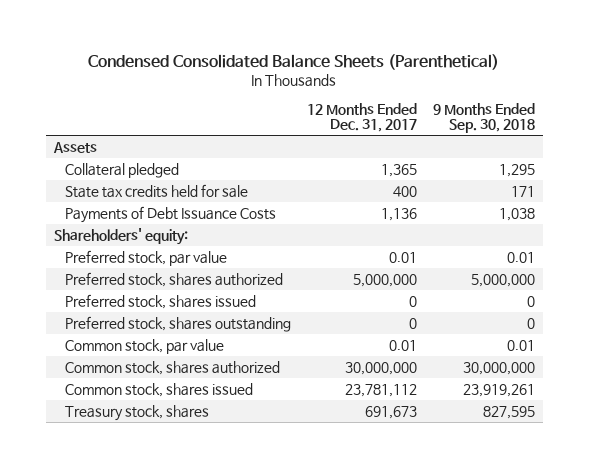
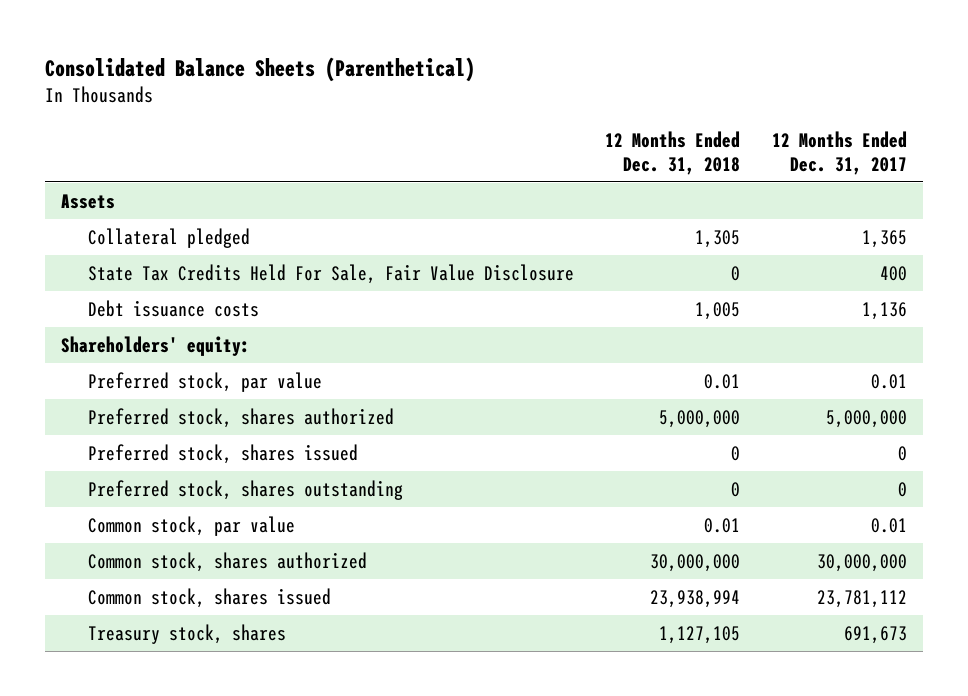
[88,53,500,70] Condensed Consolidated Balance Sheets (Parenthetical) -> [44,56,475,82] Consolidated Balance Sheets (Parenthetical)
[432,102,535,134] 9 Months Ended Sep. 30, 2018 -> none
none -> [605,130,741,175] 12 Months Ended Dec. 31, 2018
[65,183,249,198] State tax credits held for sale -> [87,263,574,284] State Tax Credits Held For Sale, Fair Value Disclosure
[65,205,277,223] Payments of Debt Issuance Costs -> [87,299,259,317] Debt issuance costs

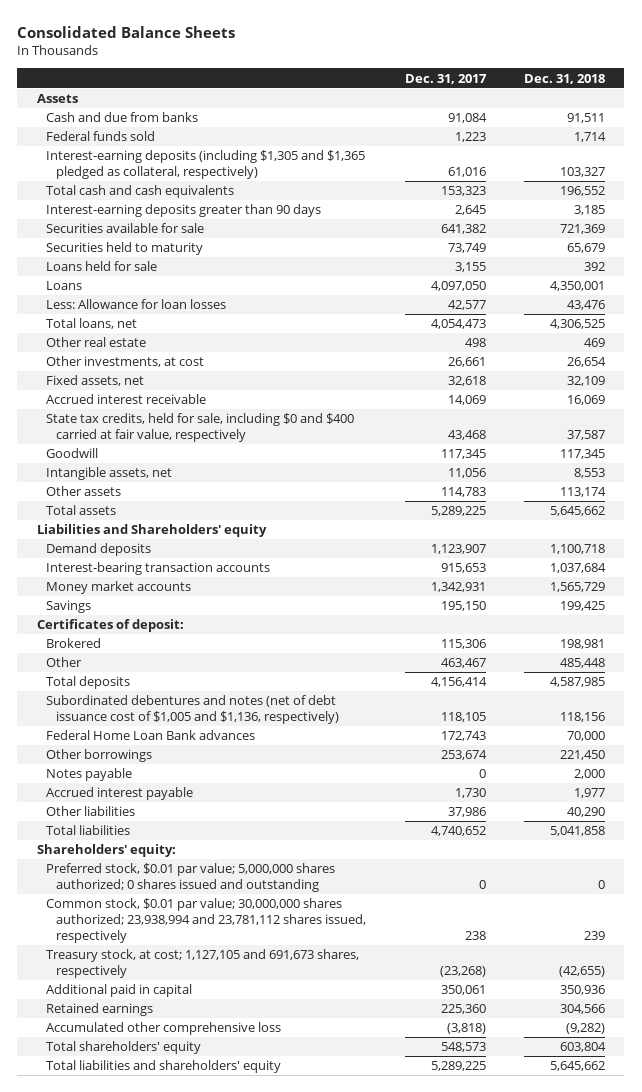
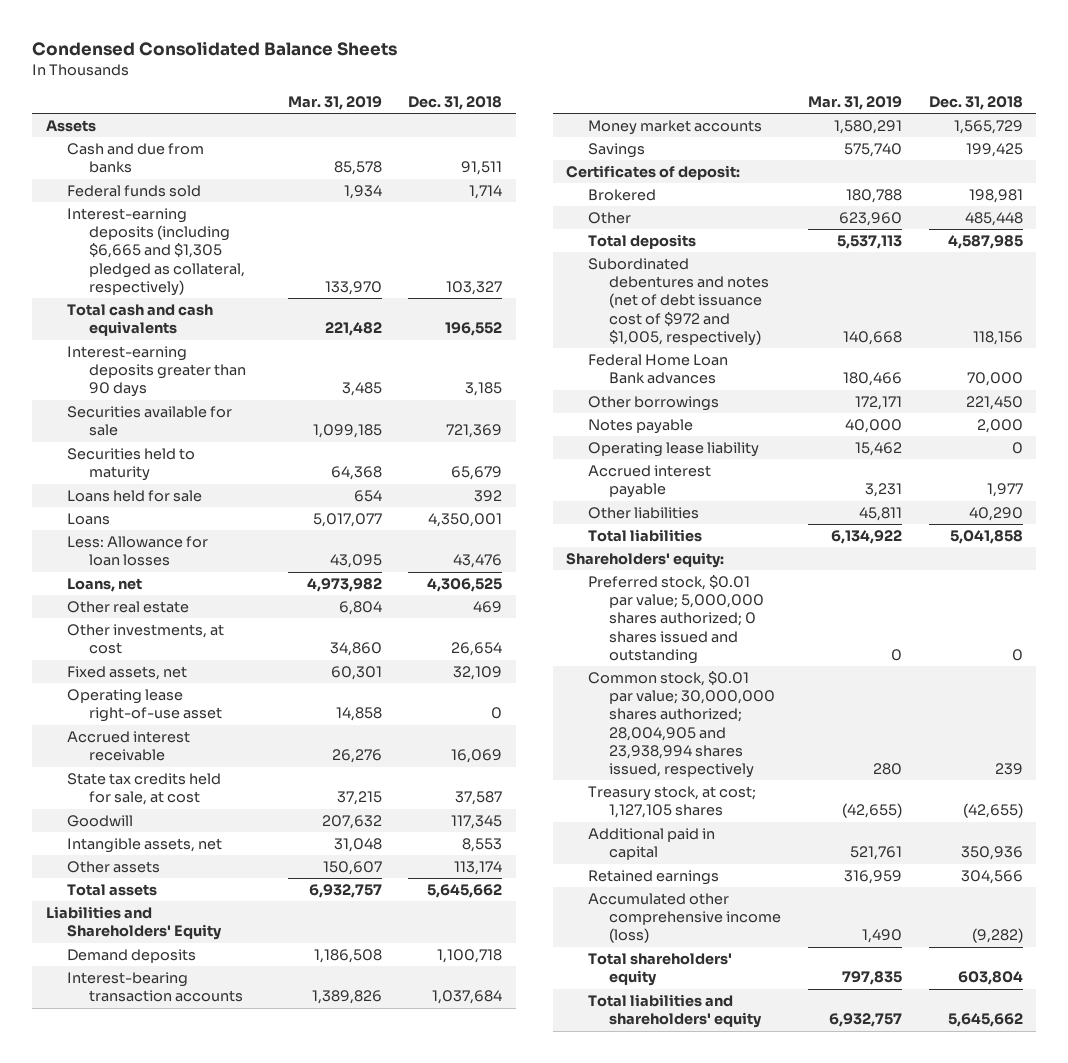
[17,25,236,38] Consolidated Balance Sheets -> [32,41,398,57] Condensed Consolidated Balance Sheets
[404,73,487,84] Dec. 31, 2017 -> none
none -> [287,95,382,110] Mar. 31, 2019
[46,150,366,180] Interest-earning deposits (including $1,305 and $1,365 pledged as collateral, respectively) -> [67,208,245,296] Interest-earning deposits (including $6,665 and $1,305 pledged as collateral, respectively)
[46,318,138,330] Total loans, net -> [67,578,143,593] Loans, net
none -> [67,689,222,723] Operating lease right-of-use asset
[46,413,355,443] State tax credits, held for sale, including $0 and $400 carried at fair value, respectively -> [67,773,222,806] State tax credits held for sale, at cost
[36,524,267,538] Liabilities and Shareholders' equity -> [45,906,223,941] Liabilities and Shareholders' Equity
[46,695,340,725] Subordinated debentures and notes (net of debt issuance cost of $1,005 and $1,136, respectively) -> [587,258,770,346] Subordinated debentures and notes (net of debt issuance cost of $972 and $1,005, respectively)
none -> [587,442,759,458] Operating lease liability
[46,898,367,944] Common stock, $0.01 par value; 30,000,000 shares authorized; 23,938,994 and 23,781,112 shares issued, respectively -> [587,671,776,779] Common stock, $0.01 par value; 30,000,000 shares authorized; 28,004,905 and 23,938,994 shares issued, respectively
[46,949,360,979] Treasury stock, at cost; 1,127,105 and 691,673 shares, respectively -> [587,786,756,819] Treasury stock, at cost; 1,127,105 shares
[46,1022,282,1036] Accumulated other comprehensive loss -> [587,893,782,944] Accumulated other comprehensive income (loss)

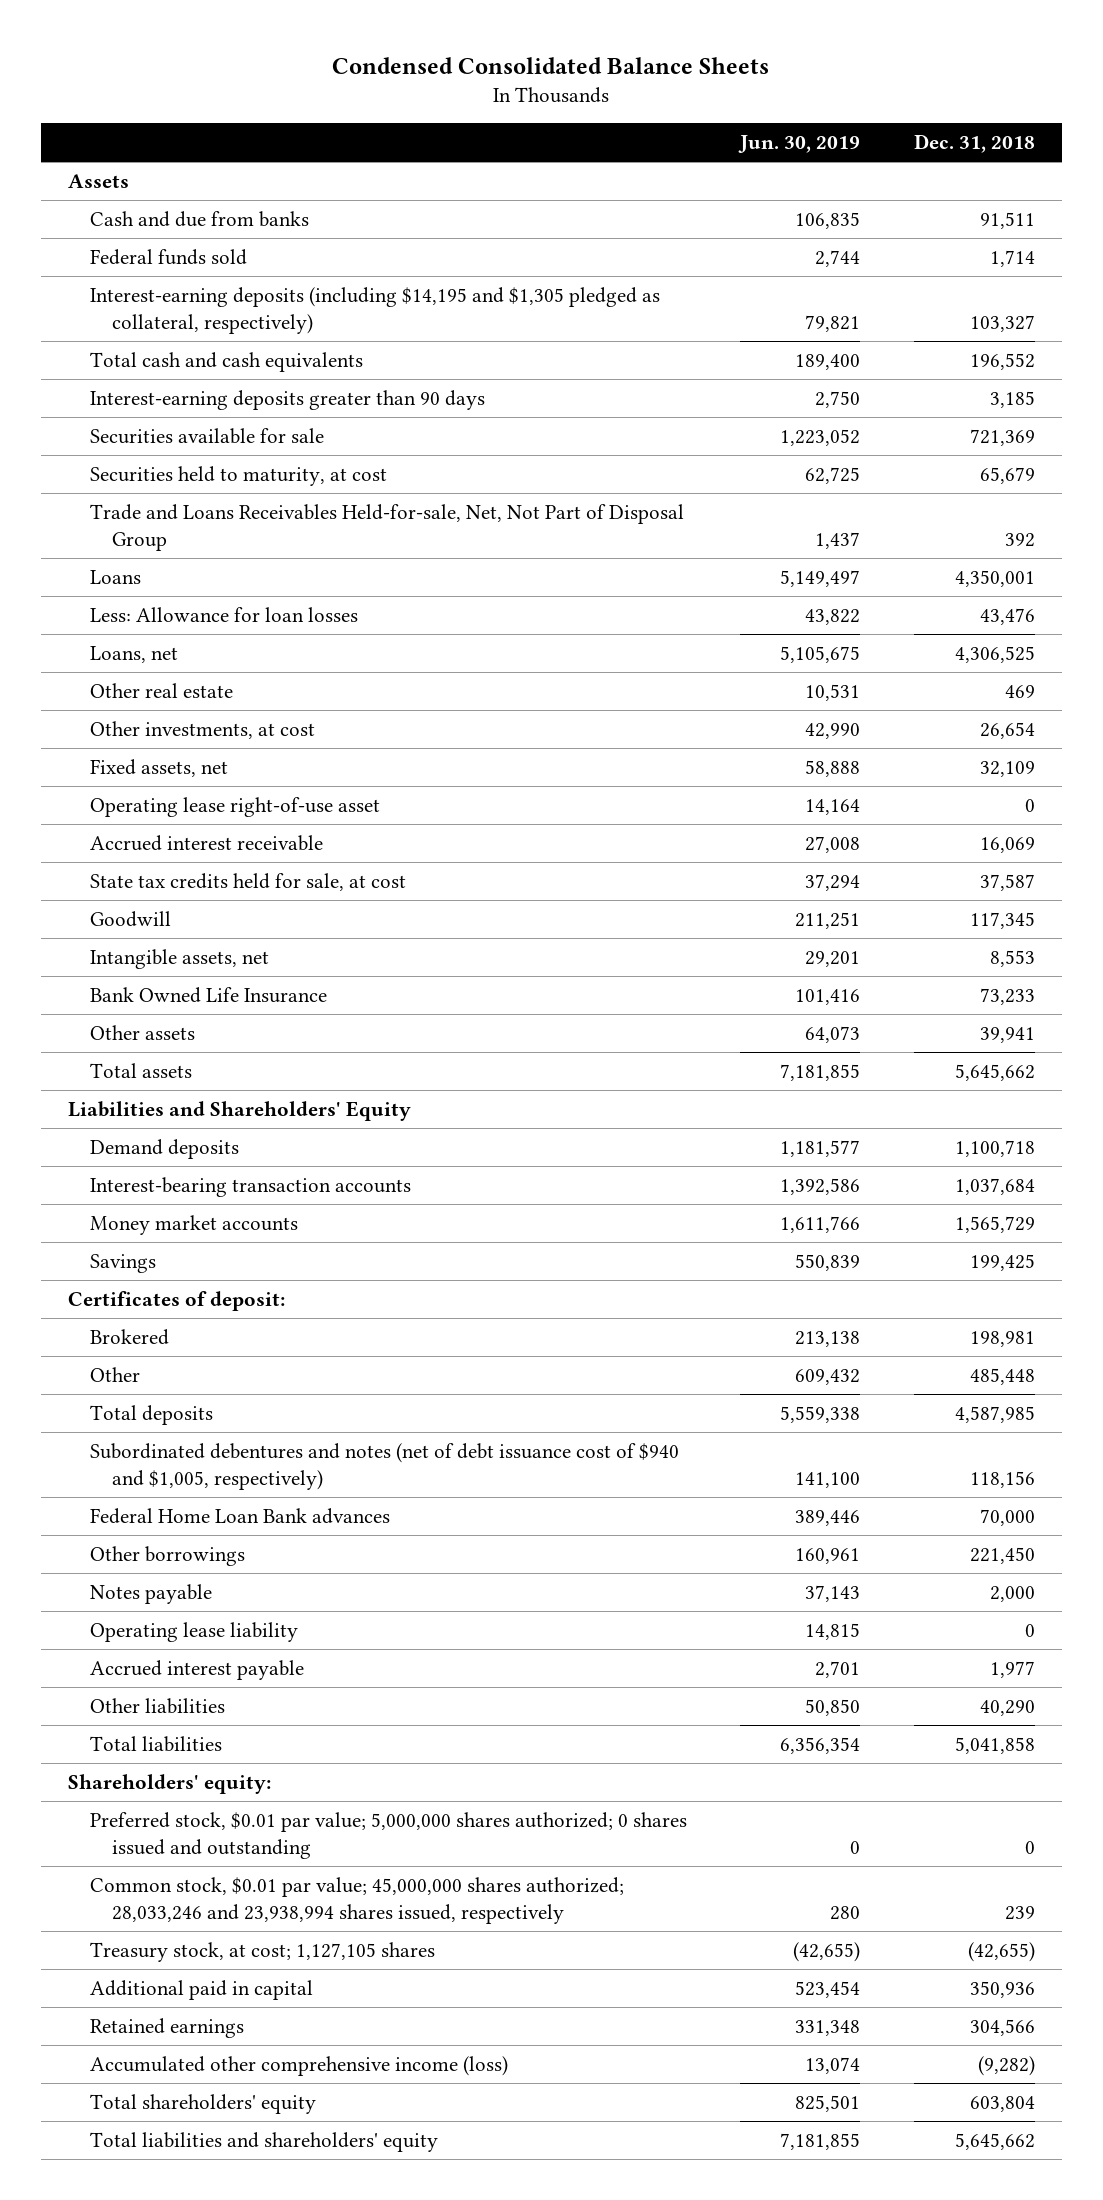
[287,95,382,110] Mar. 31, 2019 -> none
none -> [738,134,861,153] Jun. 30, 2019
[67,208,245,296] Interest-earning deposits (including $6,665 and $1,305 pledged as collateral, respectively) -> [89,286,660,334] Interest-earning deposits (including $14,195 and $1,305 pledged as collateral, respectively)
[67,448,196,482] Securities held to maturity -> [89,465,387,486] Securities held to maturity, at cost
[67,490,203,503] Loans held for sale -> [89,503,684,551] Trade and Loans Receivables Held-for-sale, Net, Not Part of Disposal Group
none -> [89,986,327,1003] Bank Owned Life Insurance
[454,861,503,876] 113,174 -> [979,1026,1035,1043] 39,941
[587,258,770,346] Subordinated debentures and notes (net of debt issuance cost of $972 and $1,005, respectively) -> [89,1442,679,1490] Subordinated debentures and notes (net of debt issuance cost of $940 and $1,005, respectively)
[587,671,776,779] Common stock, $0.01 par value; 30,000,000 shares authorized; 28,004,905 and 23,938,994 shares issued, respectively -> [89,1876,624,1924] Common stock, $0.01 par value; 45,000,000 shares authorized; 28,033,246 and 23,938,994 shares issued, respectively

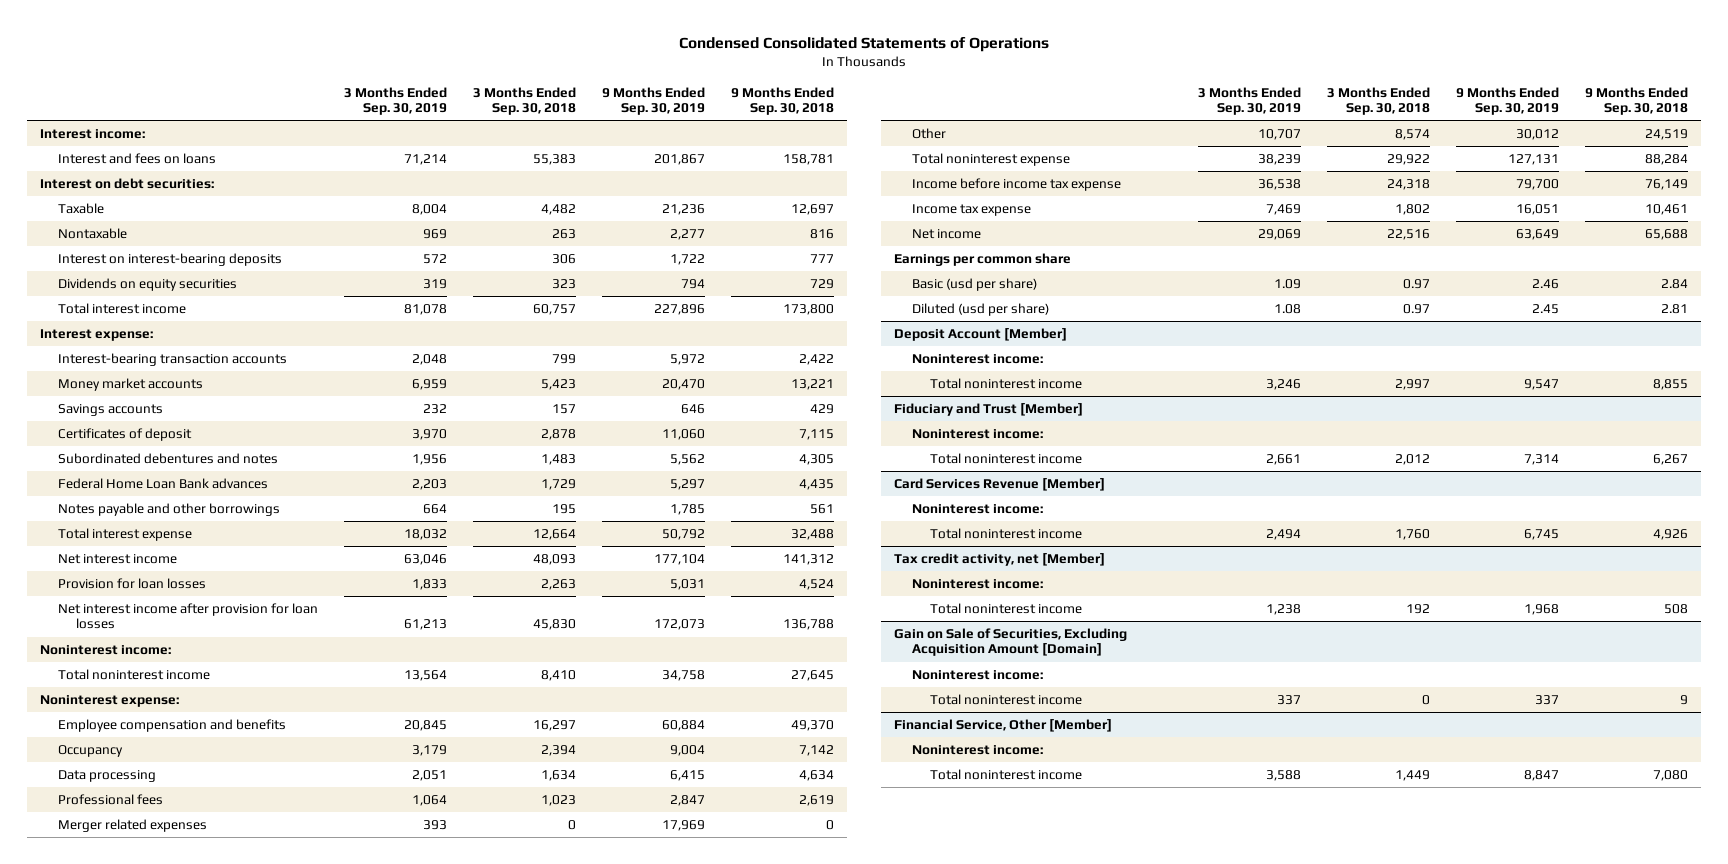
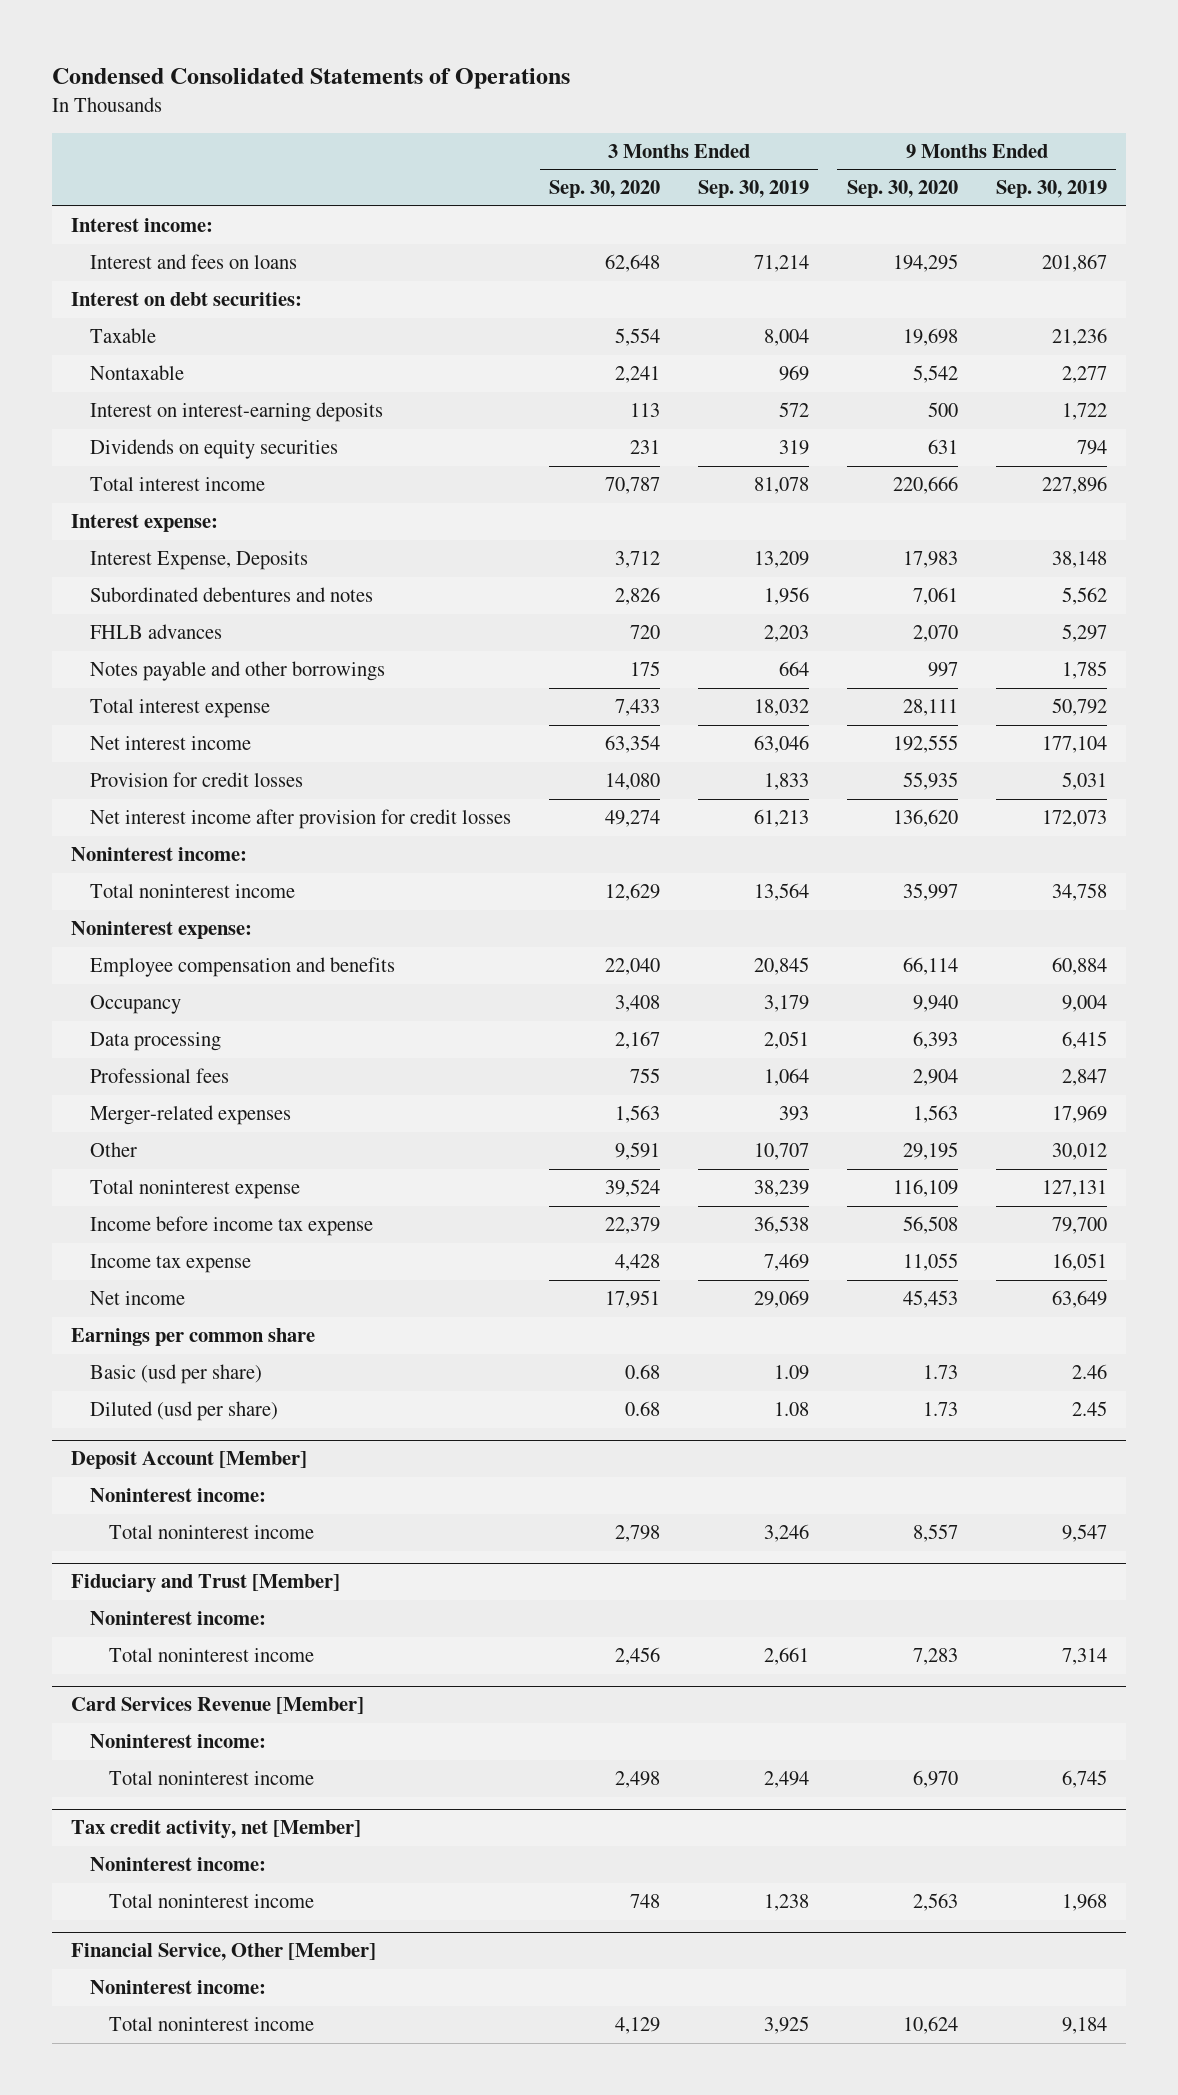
[473,86,577,116] 3 Months Ended Sep. 30, 2018 -> none
[731,86,835,116] 9 Months Ended Sep. 30, 2018 -> none
none -> [549,180,661,199] Sep. 30, 2020
none -> [846,180,958,199] Sep. 30, 2020
[58,252,283,266] Interest on interest-bearing deposits -> [90,402,384,423] Interest on interest-earning deposits
[58,352,288,366] Interest-bearing transaction accounts -> none
[58,377,204,391] Money market accounts -> none
[58,403,164,416] Savings accounts -> none
[58,427,193,441] Certificates of deposit -> none
none -> [90,551,309,571] Interest Expense, Deposits
[58,477,269,489] Federal Home Loan Bank advances -> [90,624,223,640] FHLB advances
[58,577,207,589] Provision for loan losses -> [90,772,304,788] Provision for credit losses
[58,602,319,630] Net interest income after provision for loan losses -> [90,809,512,830] Net interest income after provision for credit losses
[58,818,208,832] Merger related expenses -> [90,1105,292,1126] Merger-related expenses
[894,627,1128,657] Gain on Sale of Securities, Excluding Acquisition Amount [Domain] -> none
[911,669,1043,680] Noninterest income: -> none
[929,693,1082,705] Total noninterest income -> none
[1265,769,1301,781] 3,588 -> [763,2016,809,2035] 3,925
[1524,769,1560,781] 8,847 -> [1061,2017,1107,2035] 9,184

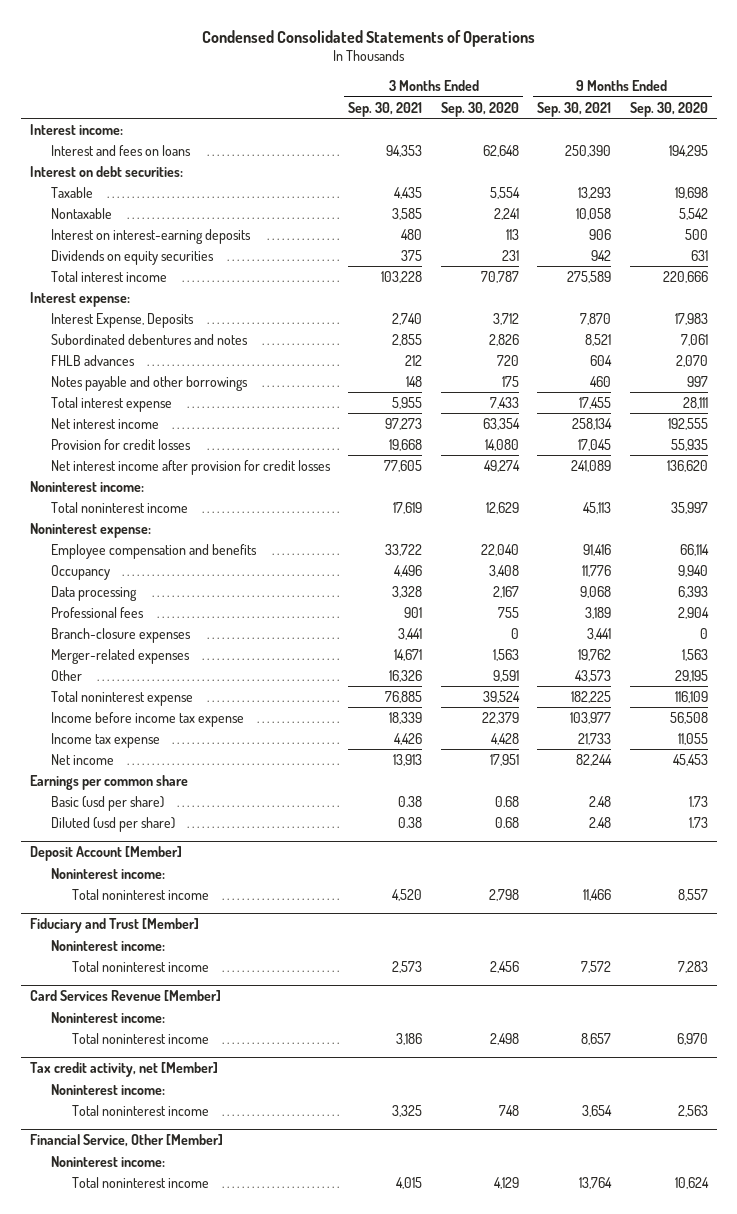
[697,180,809,199] Sep. 30, 2019 -> none
[995,180,1107,199] Sep. 30, 2019 -> none
none -> [348,101,423,117] Sep. 30, 2021
none -> [537,101,612,117] Sep. 30, 2021
none -> [51,627,192,643] Branch-closure expenses

